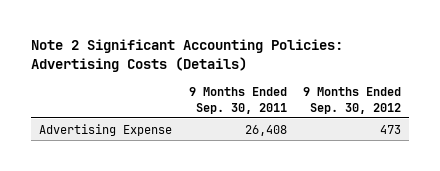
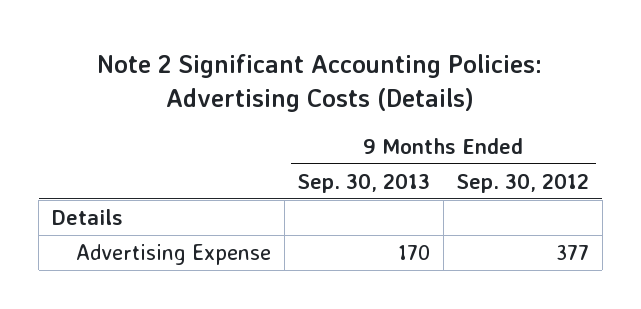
[188,87,287,114] 9 Months Ended Sep. 30, 2011 -> none
none -> [297,172,431,193] Sep. 30, 2013
none -> [51,208,123,225] Details
[379,124,401,134] 473 -> [556,244,590,260] 377

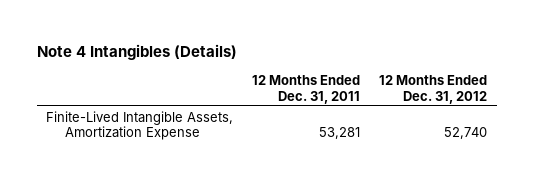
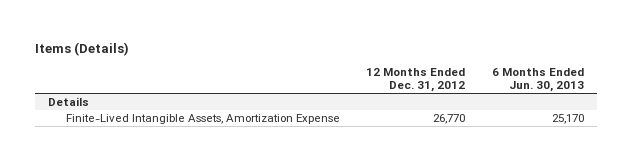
[36,44,237,61] Note 4 Intangibles (Details) -> [34,41,129,56] Items (Details)
[252,75,361,104] 12 Months Ended Dec. 31, 2011 -> none
none -> [491,67,584,93] 6 Months Ended Jun. 30, 2013
none -> [48,97,90,107] Details
[444,127,488,140] 52,740 -> [433,114,466,125] 26,770

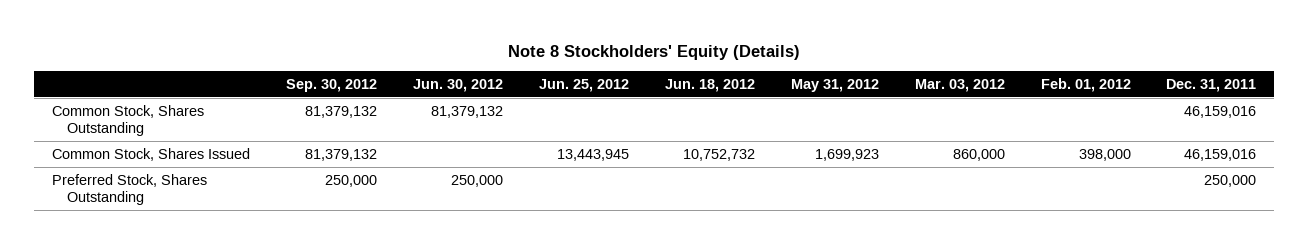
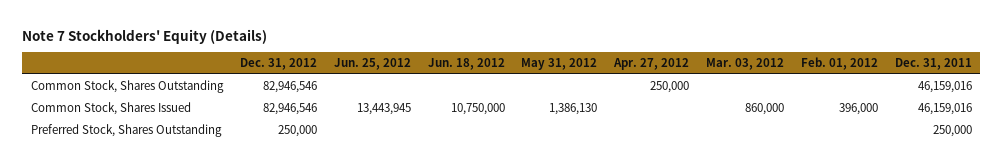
[508,44,801,60] Note 8 Stockholders' Equity (Details) -> [22,28,268,44] Note 7 Stockholders' Equity (Details)
[286,78,378,92] Sep. 30, 2012 -> none
[413,78,504,92] Jun. 30, 2012 -> none
none -> [239,58,317,71] Dec. 31, 2012
none -> [613,58,690,71] Apr. 27, 2012
[682,148,755,161] 10,752,732 -> [450,103,505,116] 10,750,000
[814,148,879,161] 1,699,923 -> [549,103,598,116] 1,386,130
[1078,148,1131,161] 398,000 -> [839,103,879,116] 396,000

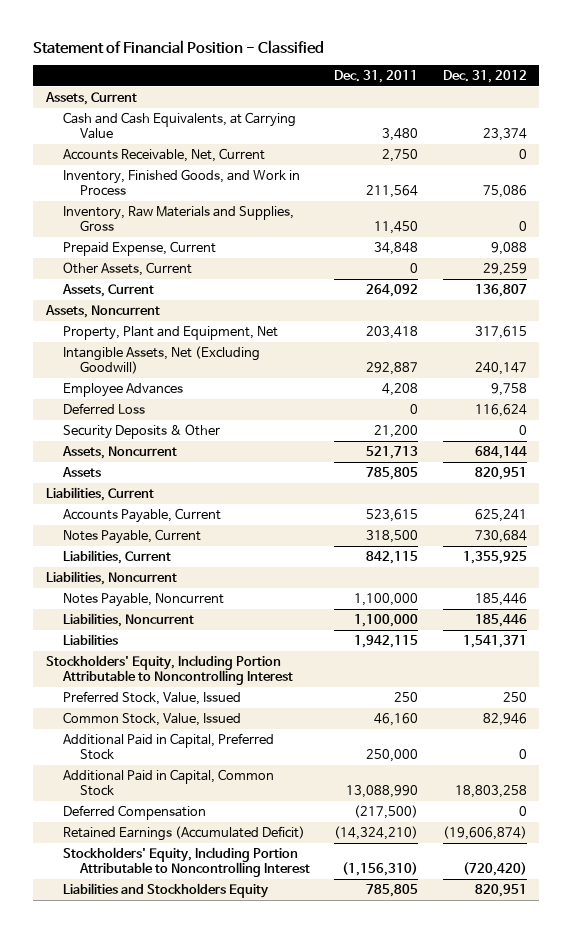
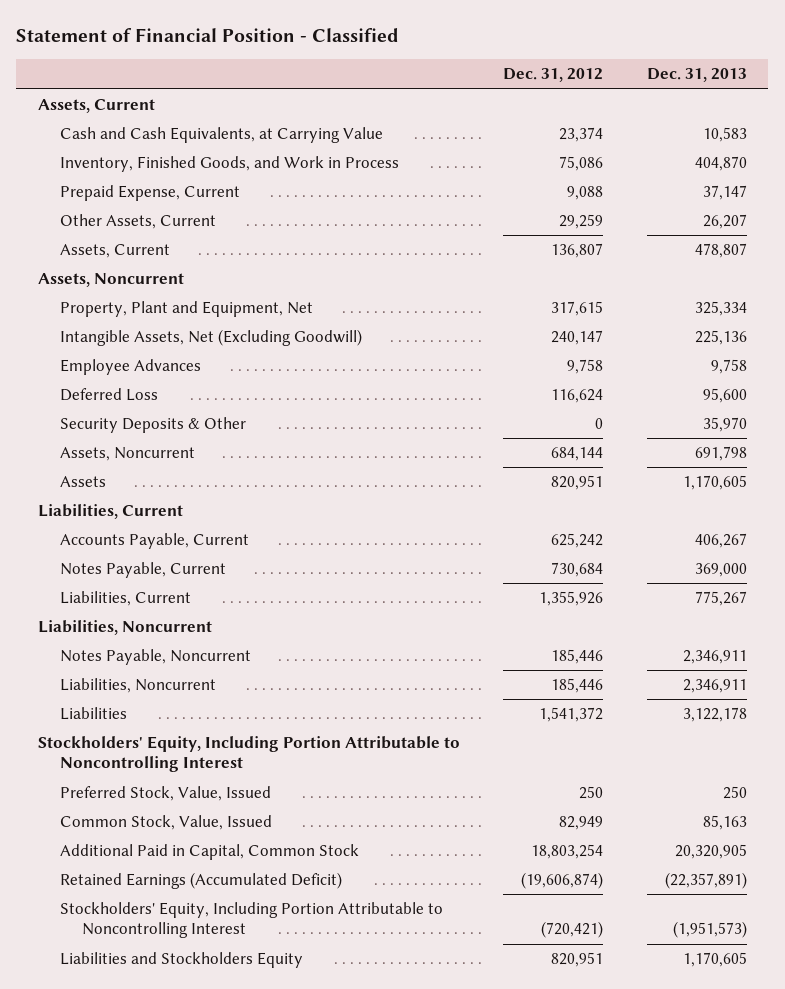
[334,70,419,84] Dec. 31, 2011 -> none
none -> [646,68,747,83] Dec. 31, 2013
[62,147,265,162] Accounts Receivable, Net, Current -> none
[62,205,294,232] Inventory, Raw Materials and Supplies, Gross -> none
[474,508,527,522] 625,241 -> [551,533,604,549] 625,242
[462,550,527,564] 1,355,925 -> [539,591,604,607] 1,355,926
[462,634,527,648] 1,541,371 -> [539,707,604,723] 1,541,372
[62,732,274,761] Additional Paid in Capital, Preferred Stock -> none
[62,804,206,820] Deferred Compensation -> none
[482,712,527,726] 82,946 -> [559,816,604,831] 82,949
[454,785,527,799] 18,803,258 -> [531,844,604,860] 18,803,254
[462,862,527,877] (720,420) -> [541,921,604,939] (720,421)

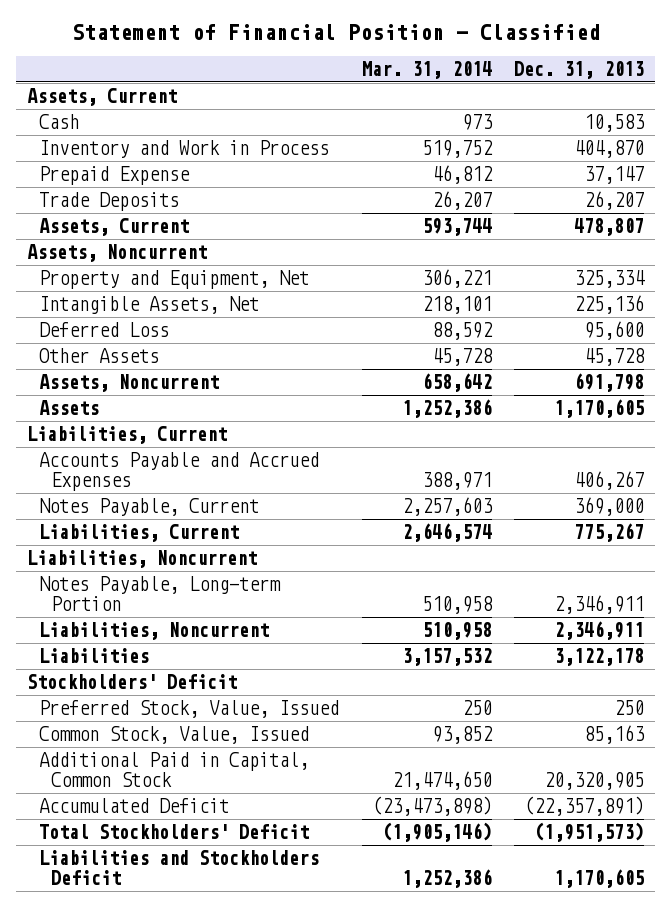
[503,68,604,83] Dec. 31, 2012 -> none
none -> [361,61,492,80] Mar. 31, 2014
[60,127,384,144] Cash and Cash Equivalents, at Carrying Value -> [39,114,80,130] Cash
[60,156,400,173] Inventory, Finished Goods, and Work in Process -> [39,140,330,159] Inventory and Work in Process
[60,185,241,202] Prepaid Expense, Current -> [39,166,191,186] Prepaid Expense
[60,214,217,230] Other Assets, Current -> [39,192,180,212] Trade Deposits
[60,359,202,376] Employee Advances -> none
[60,301,314,318] Property, Plant and Equipment, Net -> [39,270,310,290] Property and Equipment, Net
[60,329,363,347] Intangible Assets, Net (Excluding Goodwill) -> [39,296,260,315] Intangible Assets, Net
[60,417,247,434] Security Deposits & Other -> none
none -> [39,348,160,364] Other Assets
[60,533,250,550] Accounts Payable, Current -> [39,452,320,492] Accounts Payable and Accrued Expenses
[60,649,252,666] Notes Payable, Noncurrent -> [39,576,282,612] Notes Payable, Long-term Portion
[37,736,460,773] Stockholders' Equity, Including Portion Attributable to Noncontrolling Interest -> [27,674,238,690] Stockholders' Deficit
[60,872,343,890] Retained Earnings (Accumulated Deficit) -> [39,798,230,814] Accumulated Deficit
[60,902,444,939] Stockholders' Equity, Including Portion Attributable to Noncontrolling Interest -> [39,824,310,840] Total Stockholders' Deficit
[60,952,304,969] Liabilities and Stockholders Equity -> [39,850,320,886] Liabilities and Stockholders Deficit

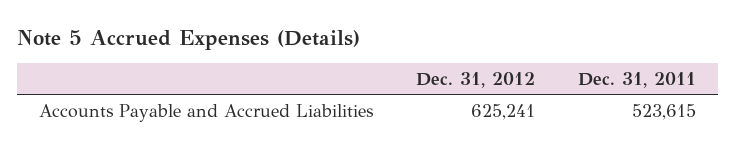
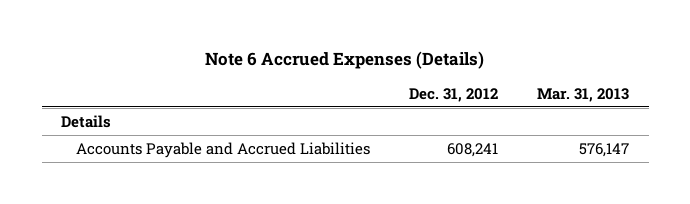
[16,30,360,51] Note 5 Accrued Expenses (Details) -> [205,51,485,70] Note 6 Accrued Expenses (Details)
[578,71,697,88] Dec. 31, 2011 -> none
none -> [536,87,629,102] Mar. 31, 2013
none -> [61,114,112,128] Details
[471,103,536,120] 625,241 -> [446,142,498,157] 608,241

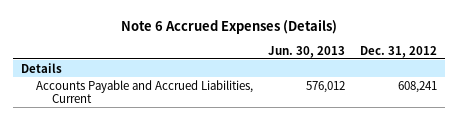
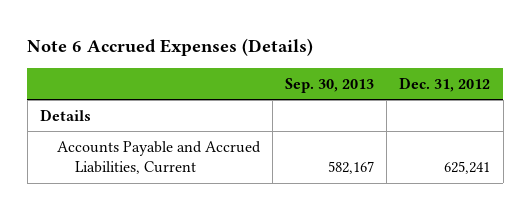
[268,45,346,58] Jun. 30, 2013 -> none
none -> [285,77,375,93] Sep. 30, 2013
[398,80,438,93] 608,241 -> [444,161,491,175] 625,241

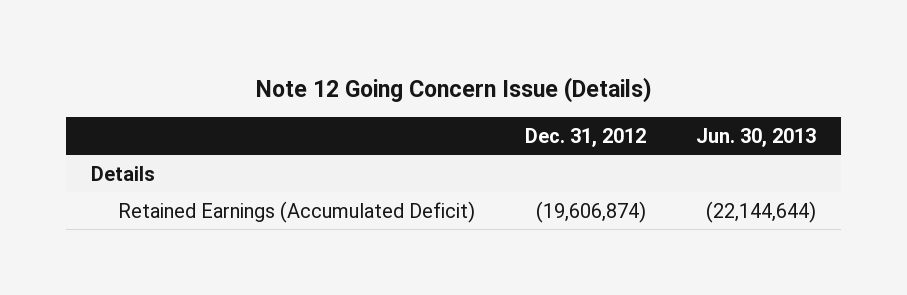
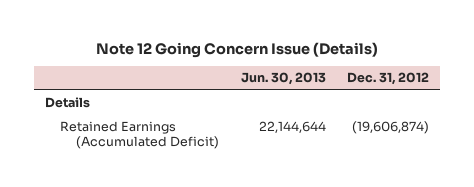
[705,200,816,223] (22,144,644) -> [258,121,326,134] 22,144,644

